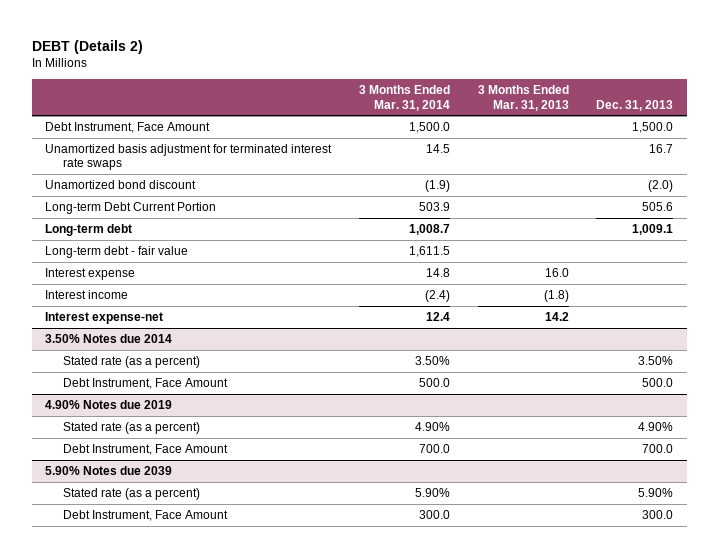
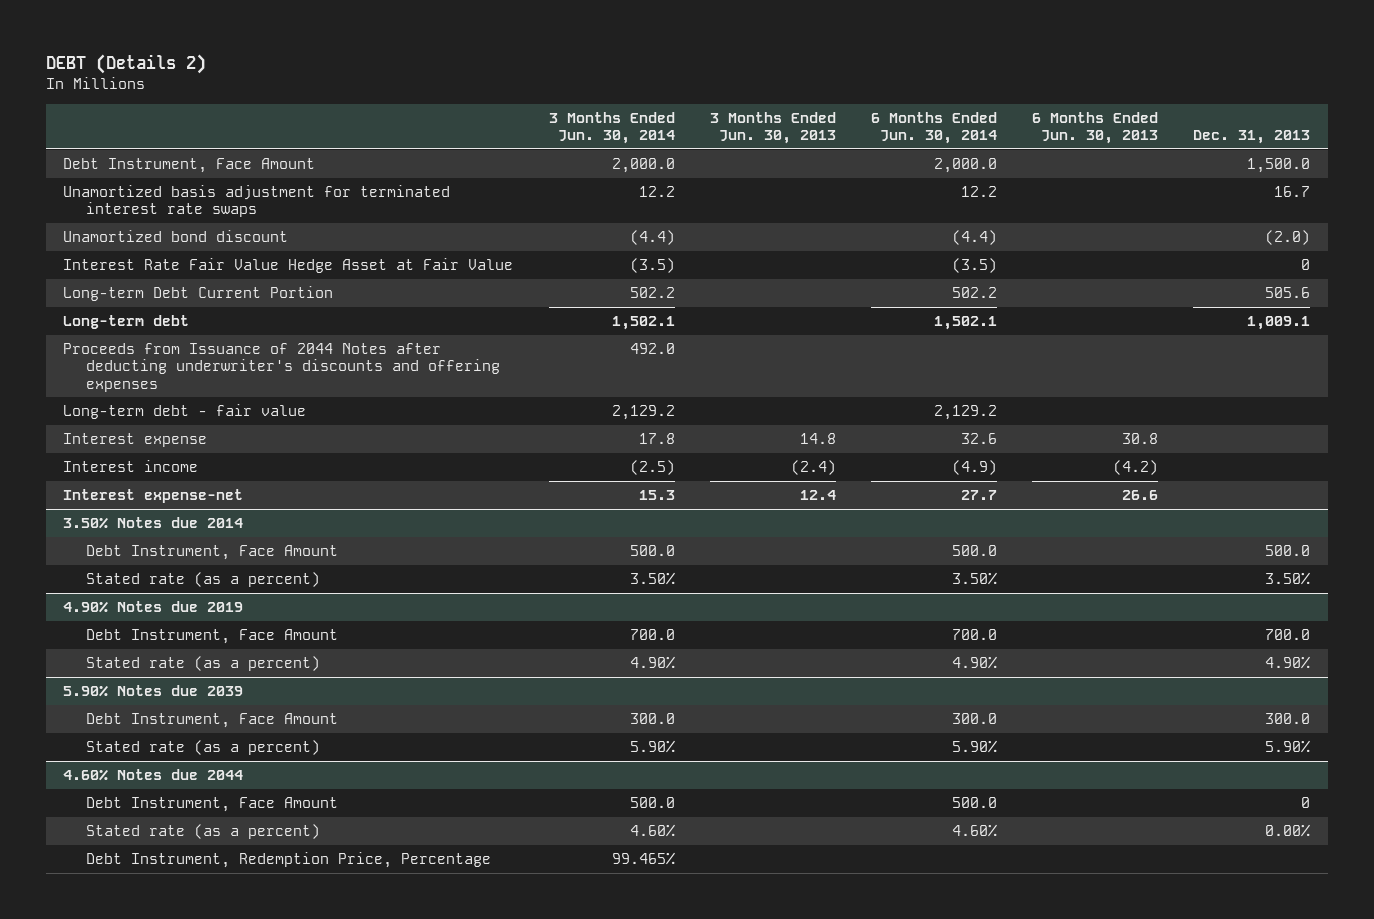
[359,85,451,111] 3 Months Ended Mar. 31, 2014 -> none
[477,85,569,111] 3 Months Ended Mar. 31, 2013 -> none
none -> [548,111,675,144] 3 Months Ended Jun. 30, 2014
none -> [709,111,836,144] 3 Months Ended Jun. 30, 2013
none -> [871,111,998,144] 6 Months Ended Jun. 30, 2014
none -> [1032,111,1159,144] 6 Months Ended Jun. 30, 2013
none -> [63,258,514,274] Interest Rate Fair Value Hedge Asset at Fair Value
none -> [63,343,501,392] Proceeds from Issuance of 2044 Notes after deducting underwriter's discounts and offering expenses
[62,356,200,369] Stated rate (as a percent) -> [86,572,321,588] Stated rate (as a percent)
[62,422,200,435] Stated rate (as a percent) -> [86,656,321,672] Stated rate (as a percent)
[62,488,200,501] Stated rate (as a percent) -> [86,740,321,756] Stated rate (as a percent)
none -> [63,769,244,782] 4.60% Notes due 2044
none -> [86,797,339,813] Debt Instrument, Face Amount
none -> [86,824,321,840] Stated rate (as a percent)
none -> [86,852,492,869] Debt Instrument, Redemption Price, Percentage

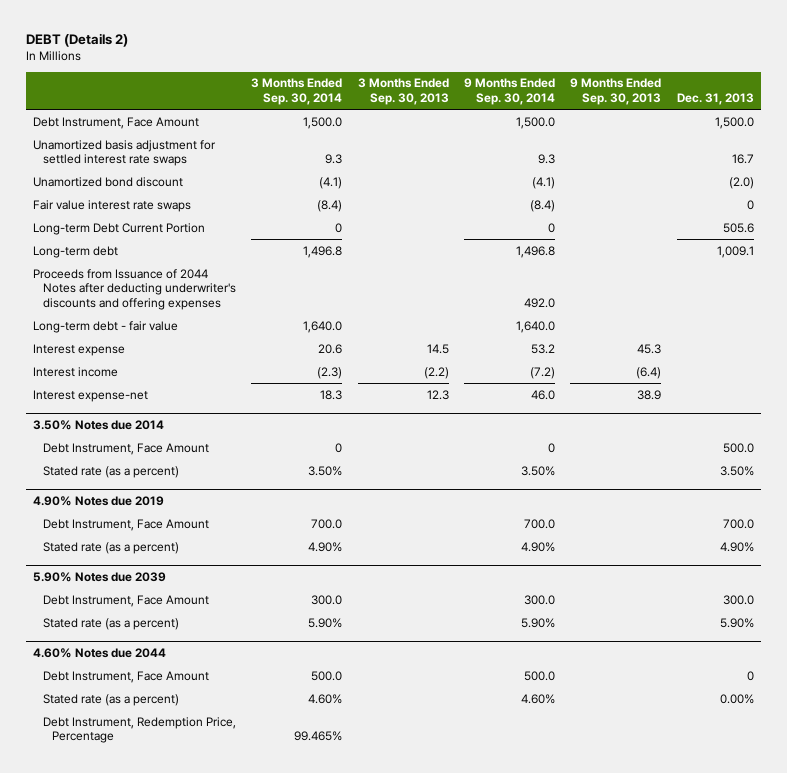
[548,111,675,144] 3 Months Ended Jun. 30, 2014 -> none
[709,111,836,144] 3 Months Ended Jun. 30, 2013 -> none
[871,111,998,144] 6 Months Ended Jun. 30, 2014 -> none
[1032,111,1159,144] 6 Months Ended Jun. 30, 2013 -> none
none -> [251,78,343,106] 3 Months Ended Sep. 30, 2014
none -> [357,78,449,106] 3 Months Ended Sep. 30, 2013
none -> [463,78,555,106] 9 Months Ended Sep. 30, 2014
none -> [570,78,662,106] 9 Months Ended Sep. 30, 2013
[63,185,451,218] Unamortized basis adjustment for terminated interest rate swaps -> [33,139,217,167] Unamortized basis adjustment for settled interest rate swaps
[63,258,514,274] Interest Rate Fair Value Hedge Asset at Fair Value -> [33,199,192,212] Fair value interest rate swaps

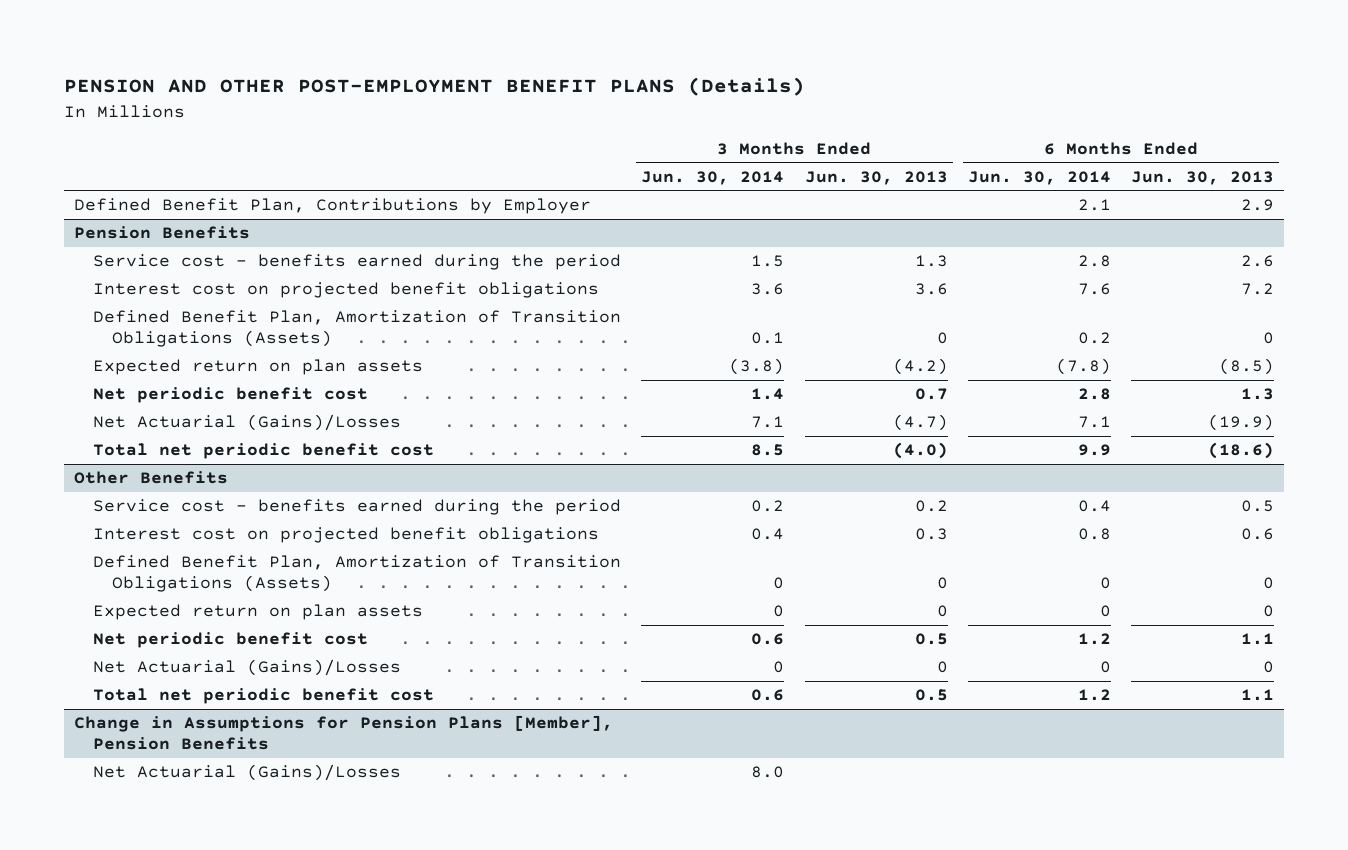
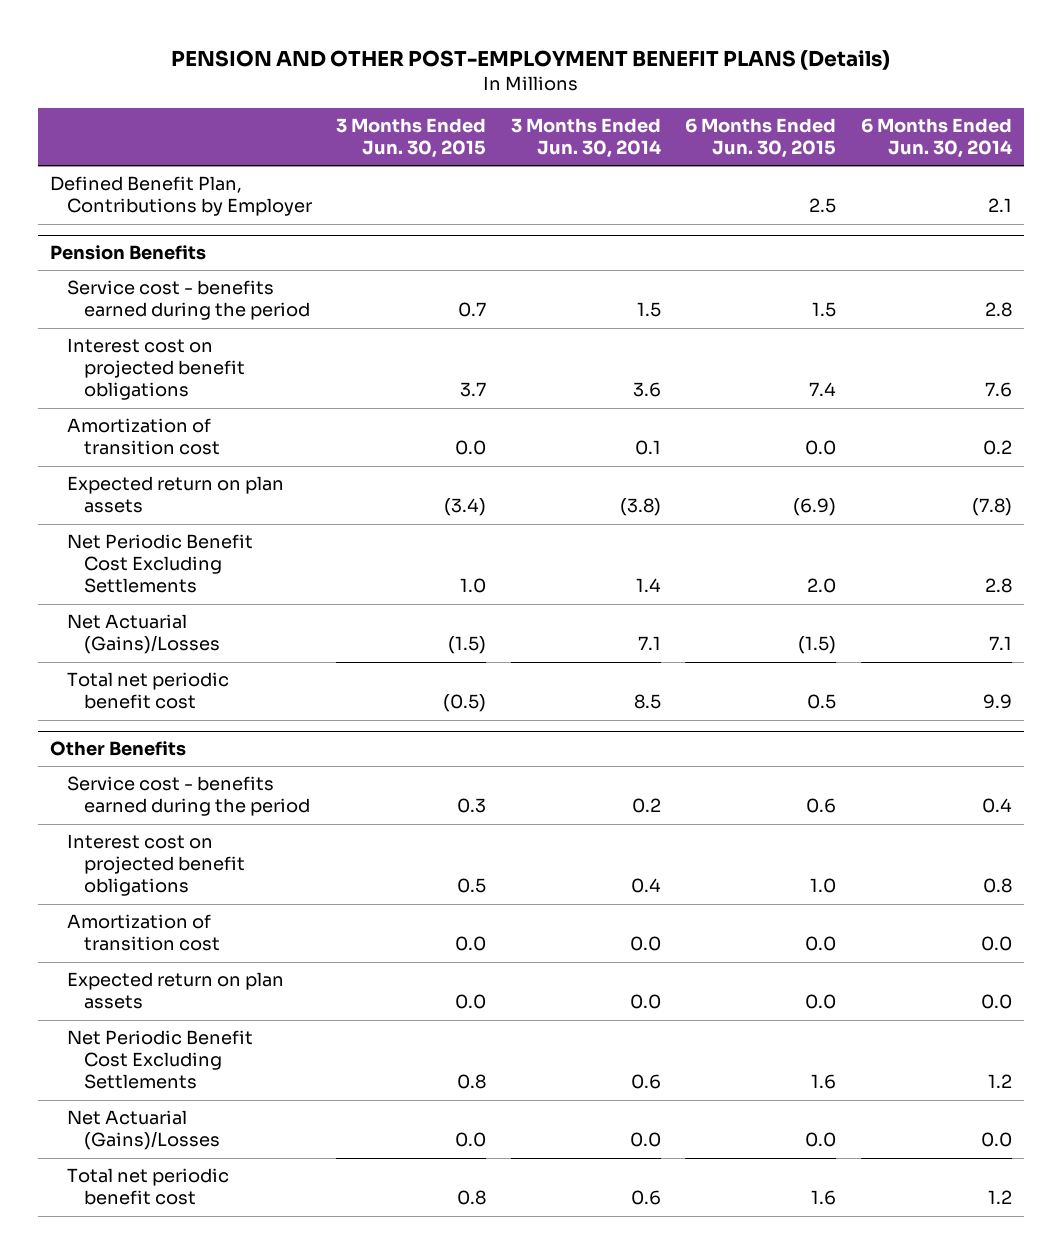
[804,170,948,185] Jun. 30, 2013 -> none
[1131,170,1275,185] Jun. 30, 2013 -> none
none -> [336,117,487,159] 3 Months Ended Jun. 30, 2015
none -> [685,117,837,159] 6 Months Ended Jun. 30, 2015
[93,310,622,348] Defined Benefit Plan, Amortization of Transition Obligations (Assets) -> [66,418,220,456] Amortization of transition cost
[93,387,369,404] Net periodic benefit cost -> [66,534,253,594] Net Periodic Benefit Cost Excluding Settlements
[93,555,622,593] Defined Benefit Plan, Amortization of Transition Obligations (Assets) -> [66,914,220,952] Amortization of transition cost
[773,577,785,590] 0 -> [629,936,661,952] 0.0
[1099,577,1111,590] 0 -> [980,936,1012,952] 0.0
[773,605,785,618] 0 -> [629,994,661,1010] 0.0
[1099,605,1111,618] 0 -> [980,994,1012,1010] 0.0
[93,632,369,649] Net periodic benefit cost -> [66,1030,253,1090] Net Periodic Benefit Cost Excluding Settlements
[773,661,785,674] 0 -> [629,1132,661,1148] 0.0
[1099,661,1111,674] 0 -> [980,1132,1012,1148] 0.0
[73,715,613,751] Change in Assumptions for Pension Plans [Member], Pension Benefits -> none
[93,764,402,782] Net Actuarial (Gains)/Losses -> none

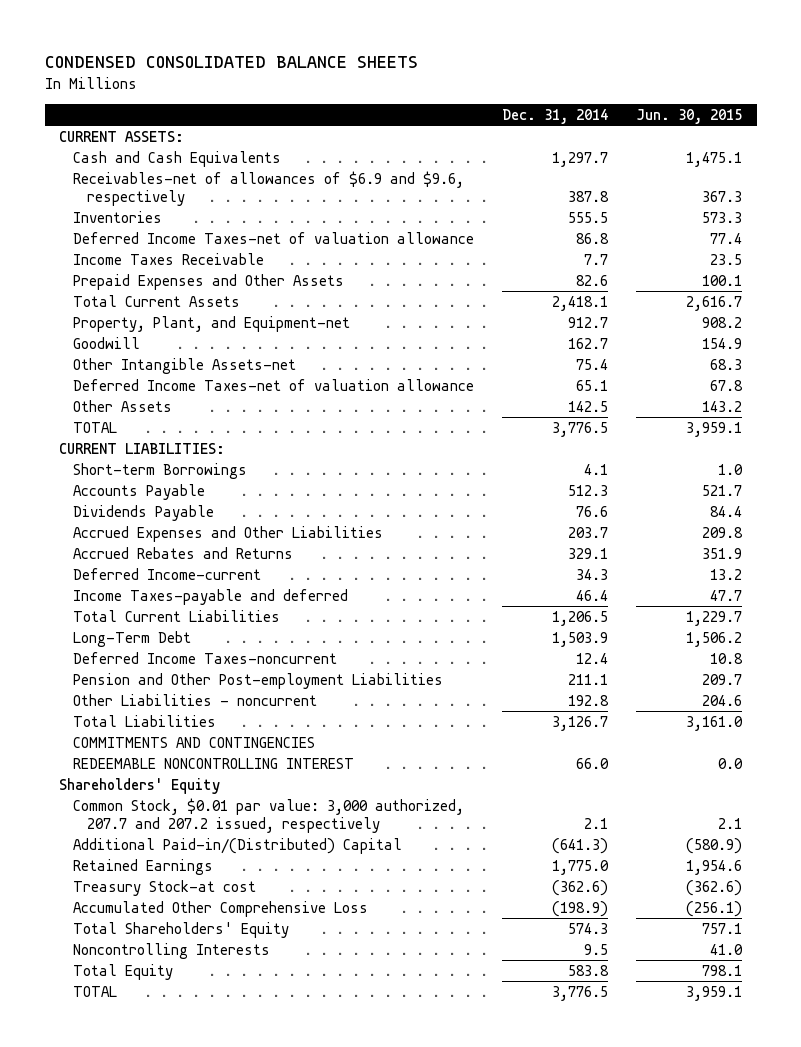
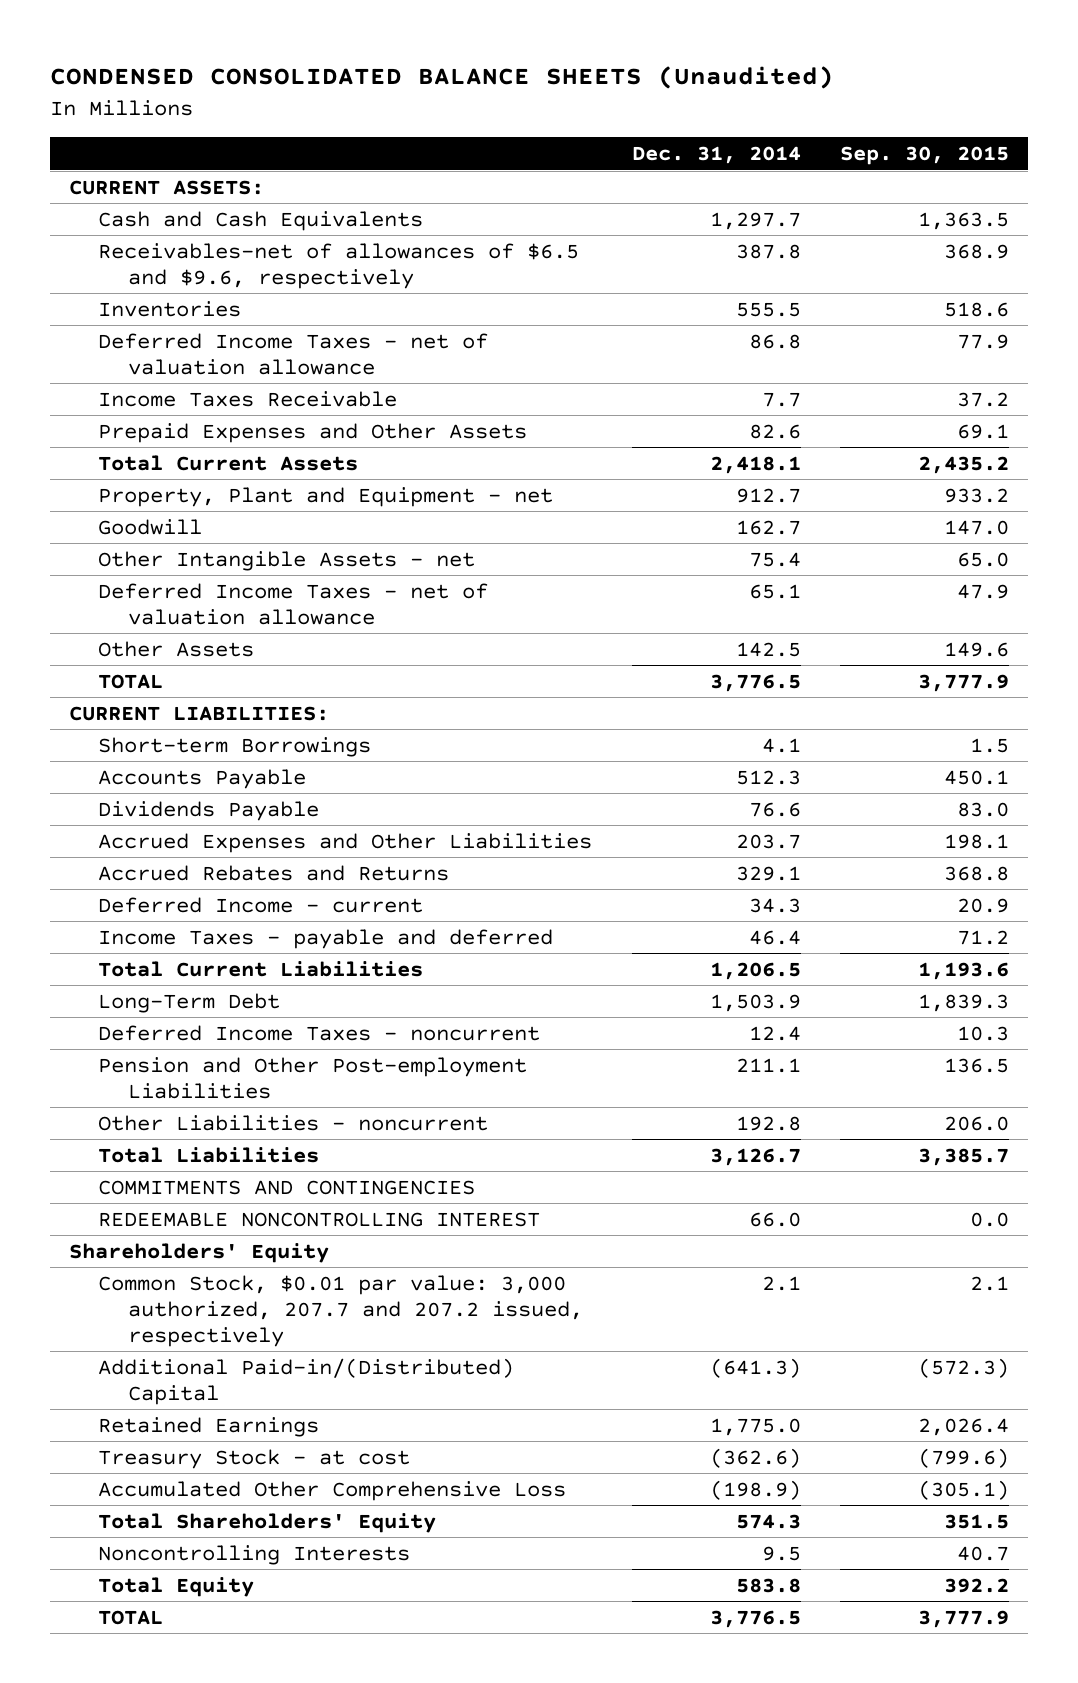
[44,56,418,69] CONDENSED CONSOLIDATED BALANCE SHEETS -> [49,66,834,90] CONDENSED CONSOLIDATED BALANCE SHEETS (Unaudited)
[636,108,743,124] Jun. 30, 2015 -> none
none -> [839,146,1009,166] Sep. 30, 2015
[72,170,464,206] Receivables-net of allowances of $6.9 and $9.6, respectively -> [98,242,580,289] Receivables-net of allowances of $6.5 and $9.6, respectively
[72,231,474,244] Deferred Income Taxes-net of valuation allowance -> [98,332,489,375] Deferred Income Taxes - net of valuation allowance
[72,315,350,332] Property, Plant, and Equipment-net -> [98,486,554,507] Property, Plant and Equipment - net
[72,357,296,374] Other Intangible Assets-net -> [98,550,476,571] Other Intangible Assets - net
[72,378,474,391] Deferred Income Taxes-net of valuation allowance -> [98,582,489,625] Deferred Income Taxes - net of valuation allowance
[72,567,261,580] Deferred Income-current -> [98,896,424,913] Deferred Income - current
[72,588,348,605] Income Taxes-payable and deferred -> [98,928,554,949] Income Taxes - payable and deferred
[72,651,337,664] Deferred Income Taxes-noncurrent -> [98,1024,541,1041] Deferred Income Taxes - noncurrent
[72,879,256,896] Treasury Stock-at cost -> [98,1448,411,1469] Treasury Stock - at cost

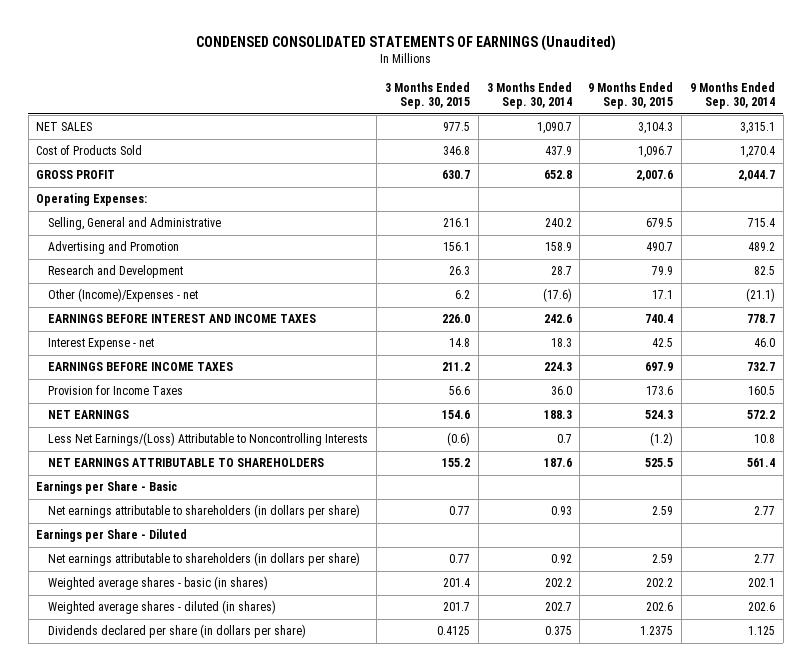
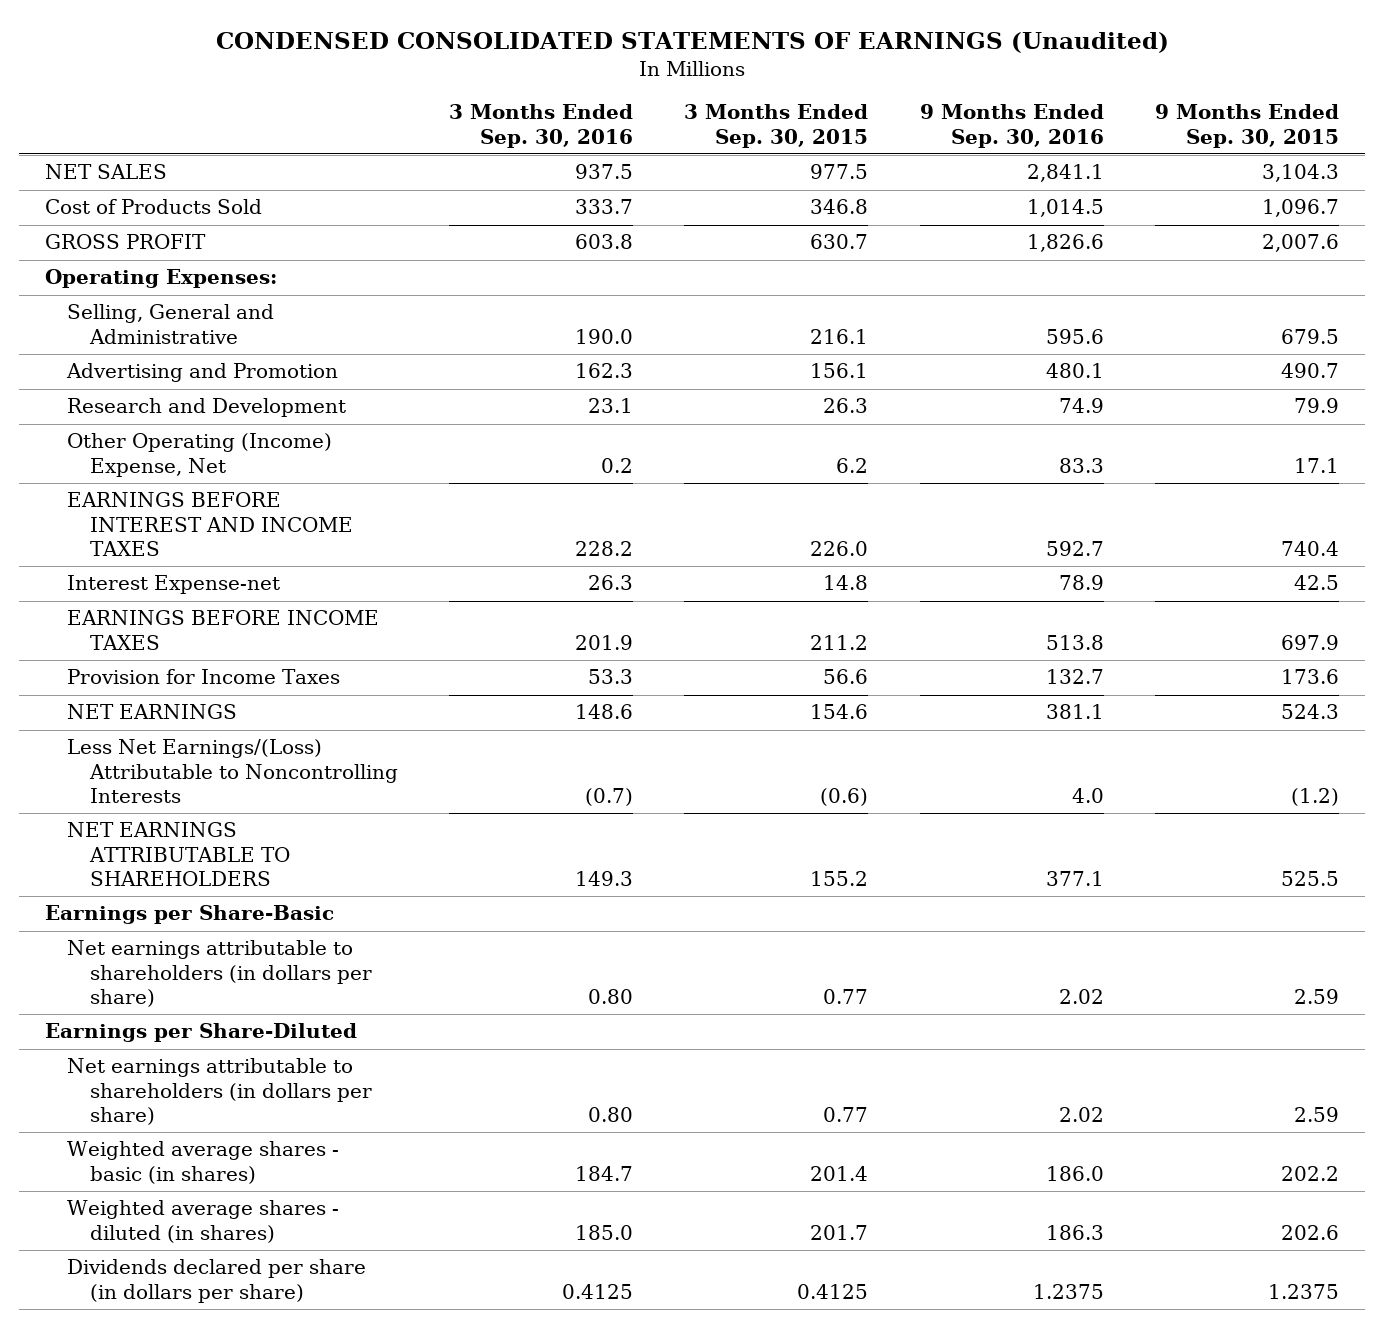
[486,81,572,110] 3 Months Ended Sep. 30, 2014 -> none
[689,81,775,110] 9 Months Ended Sep. 30, 2014 -> none
none -> [449,104,634,148] 3 Months Ended Sep. 30, 2016
none -> [919,104,1104,148] 9 Months Ended Sep. 30, 2016
[48,288,199,303] Other (Income)/Expenses - net -> [67,433,333,477] Other Operating (Income) Expense, Net
[48,338,155,351] Interest Expense - net -> [67,575,281,595] Interest Expense-net
[36,481,178,495] Earnings per Share - Basic -> [45,905,335,925] Earnings per Share-Basic
[36,529,188,543] Earnings per Share - Diluted -> [45,1023,358,1043] Earnings per Share-Diluted

